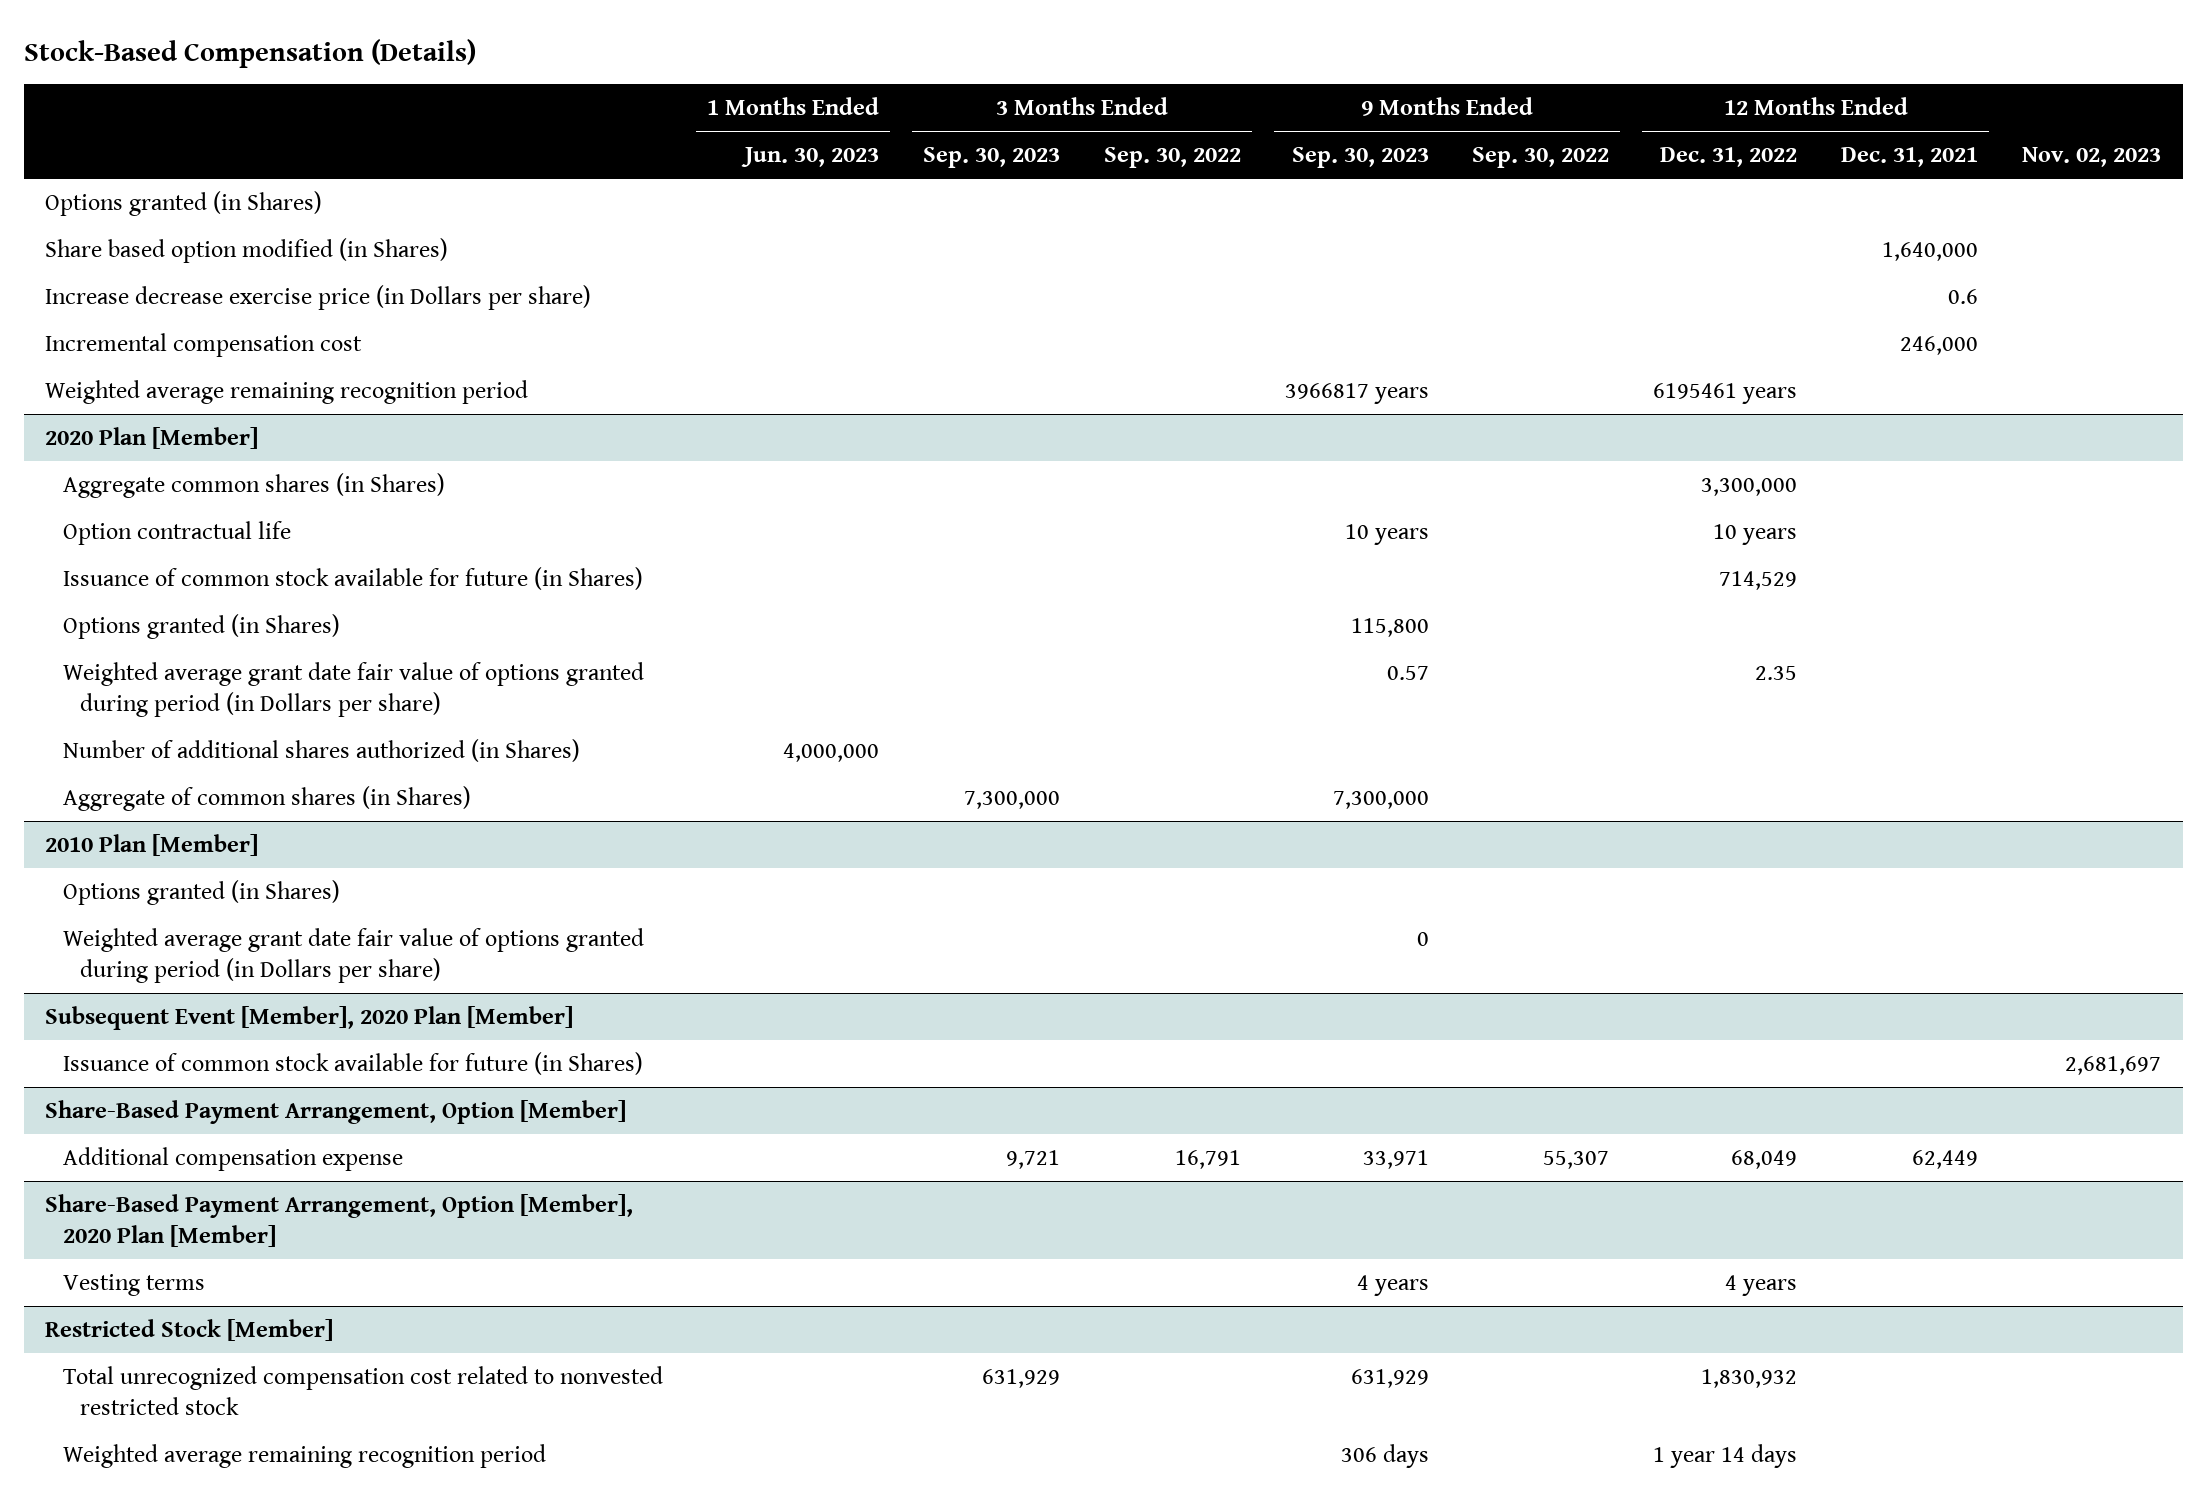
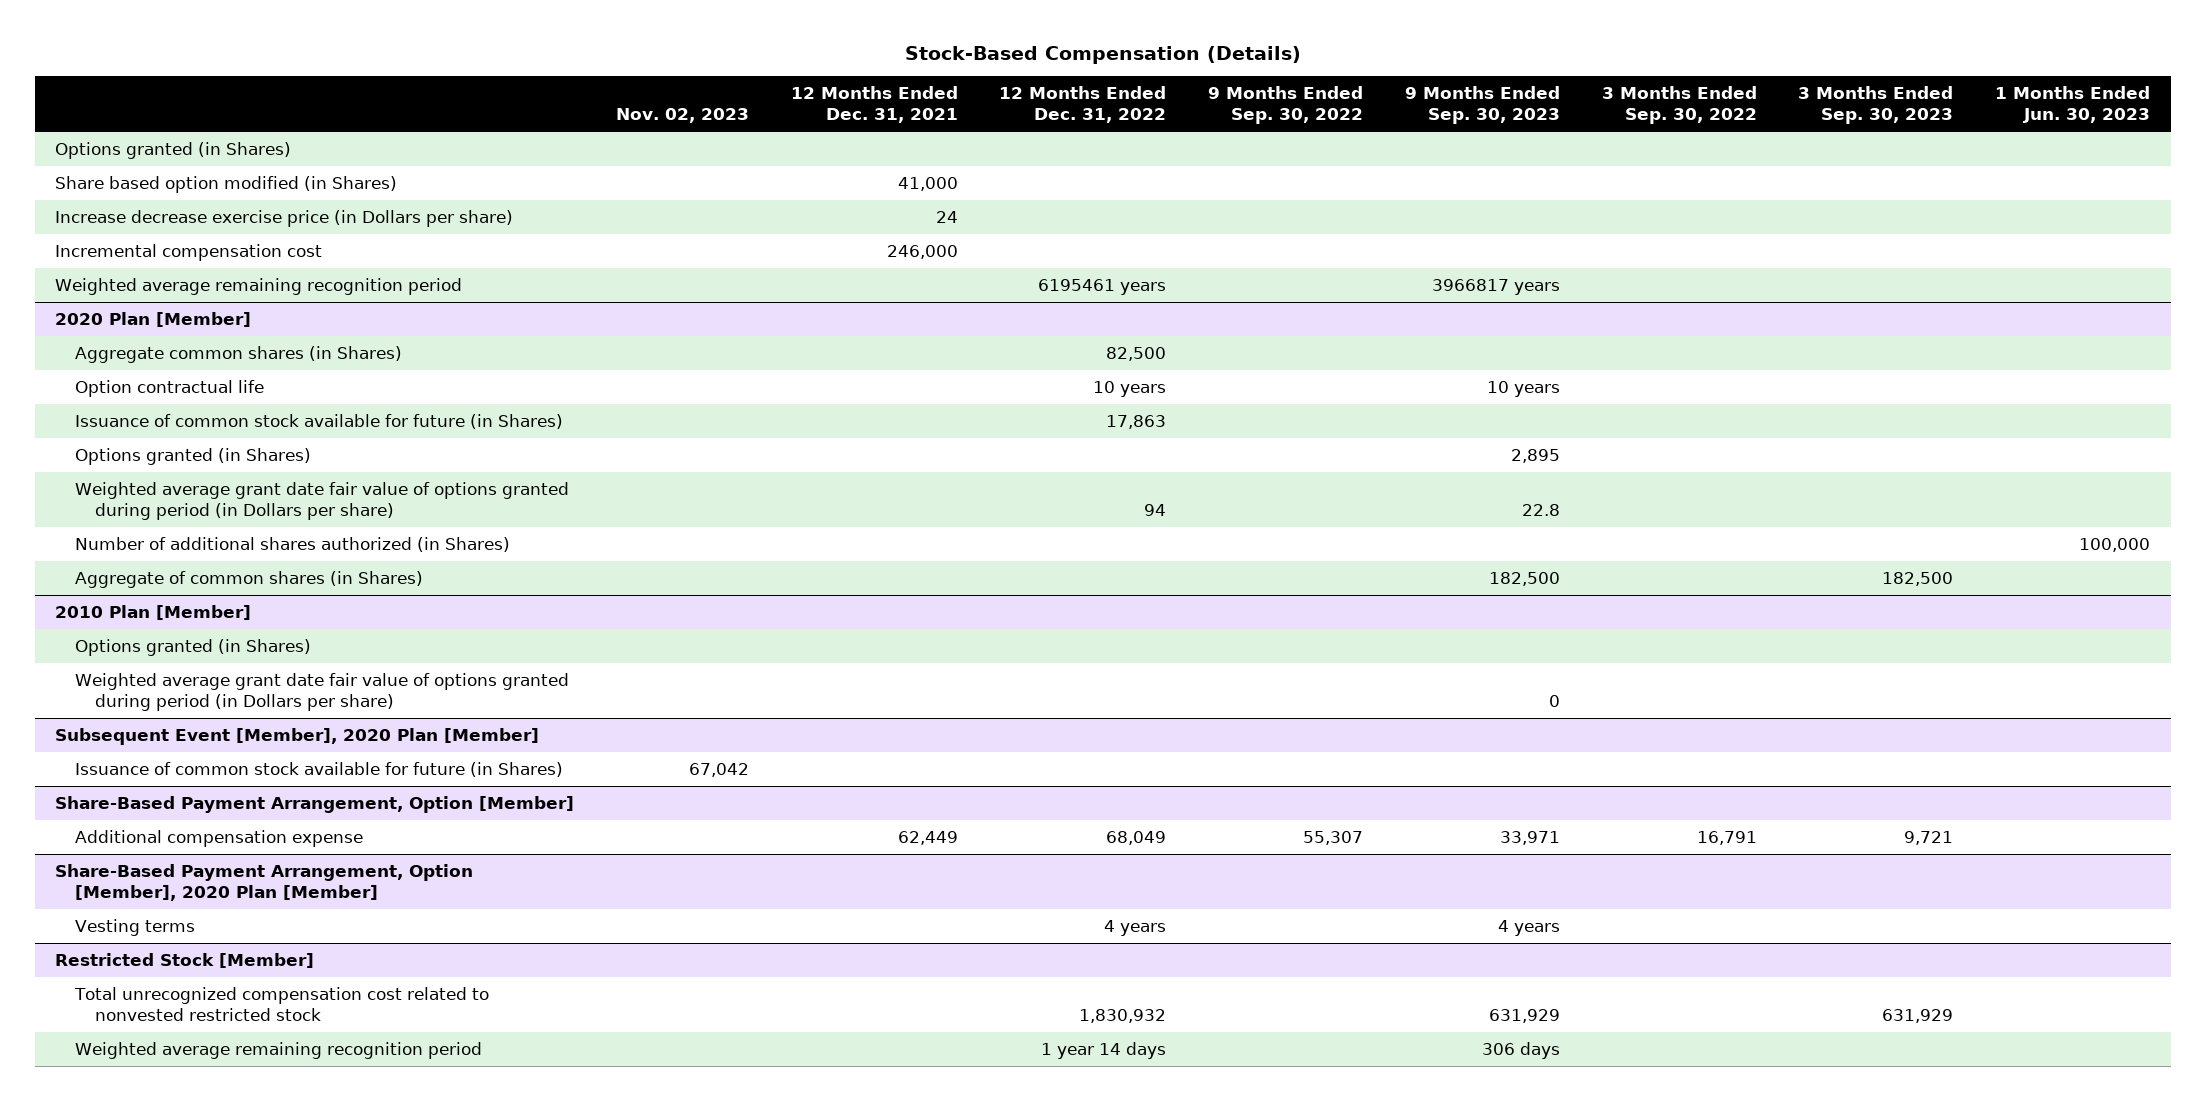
[1882,241,1979,261] 1,640,000 -> [897,176,958,191] 41,000
[1948,288,1979,304] 0.6 -> [935,210,958,223] 24
[1701,477,1798,496] 3,300,000 -> [1106,346,1167,361] 82,500
[1719,570,1798,590] 714,529 -> [1106,414,1167,429] 17,863
[1350,617,1429,637] 115,800 -> [1510,448,1560,463] 2,895
[1386,665,1429,680] 0.57 -> [1521,503,1560,516] 22.8
[1755,665,1798,680] 2.35 -> [1144,503,1167,516] 94
[782,742,879,762] 4,000,000 -> [2079,537,2151,552] 100,000
[963,790,1060,809] 7,300,000 -> [1882,571,1954,586] 182,500
[1332,790,1429,809] 7,300,000 -> [1488,571,1560,586] 182,500
[2065,1055,2162,1075] 2,681,697 -> [689,762,750,777] 67,042

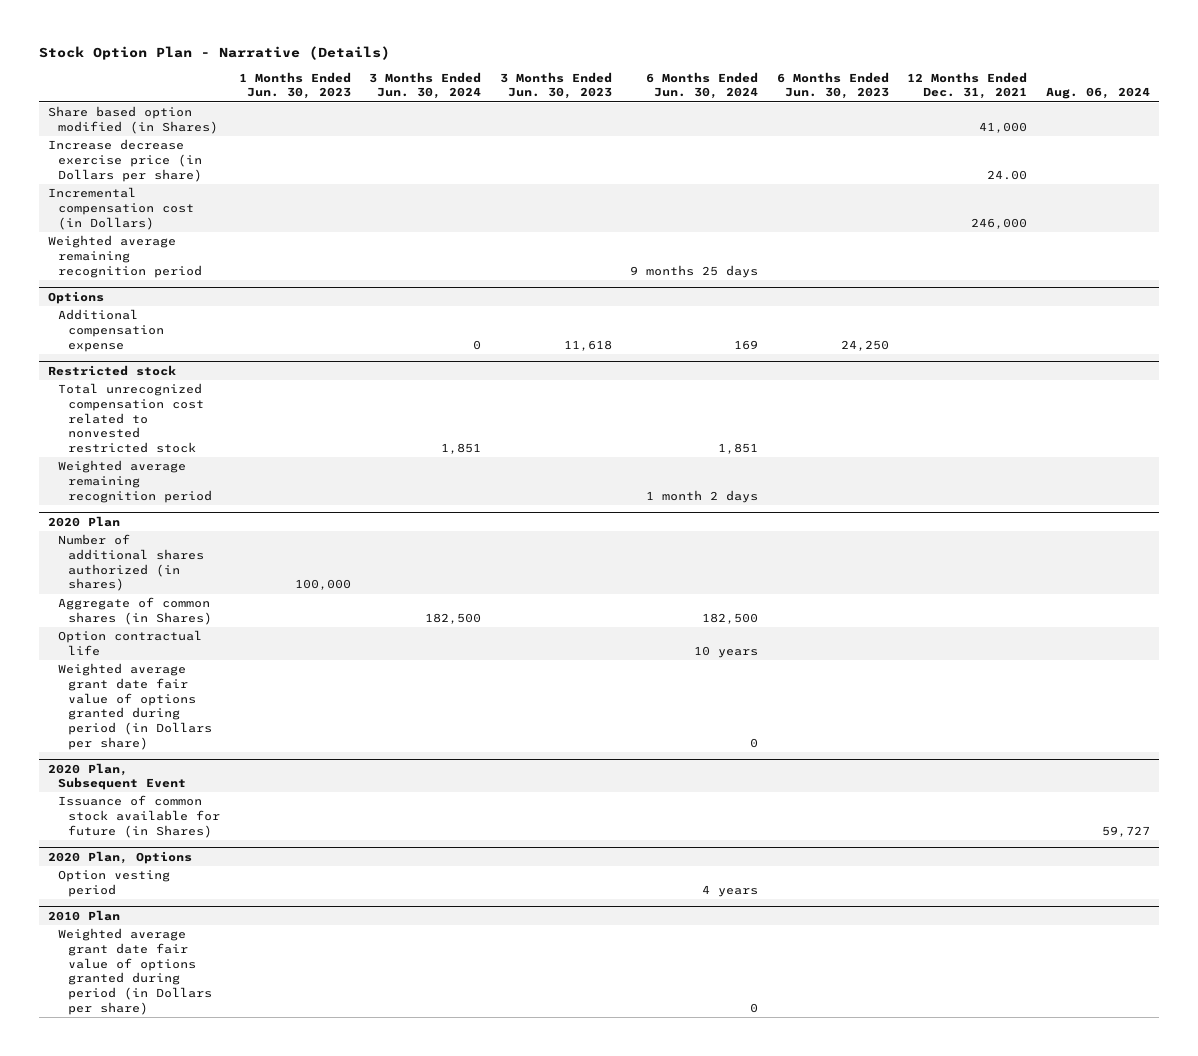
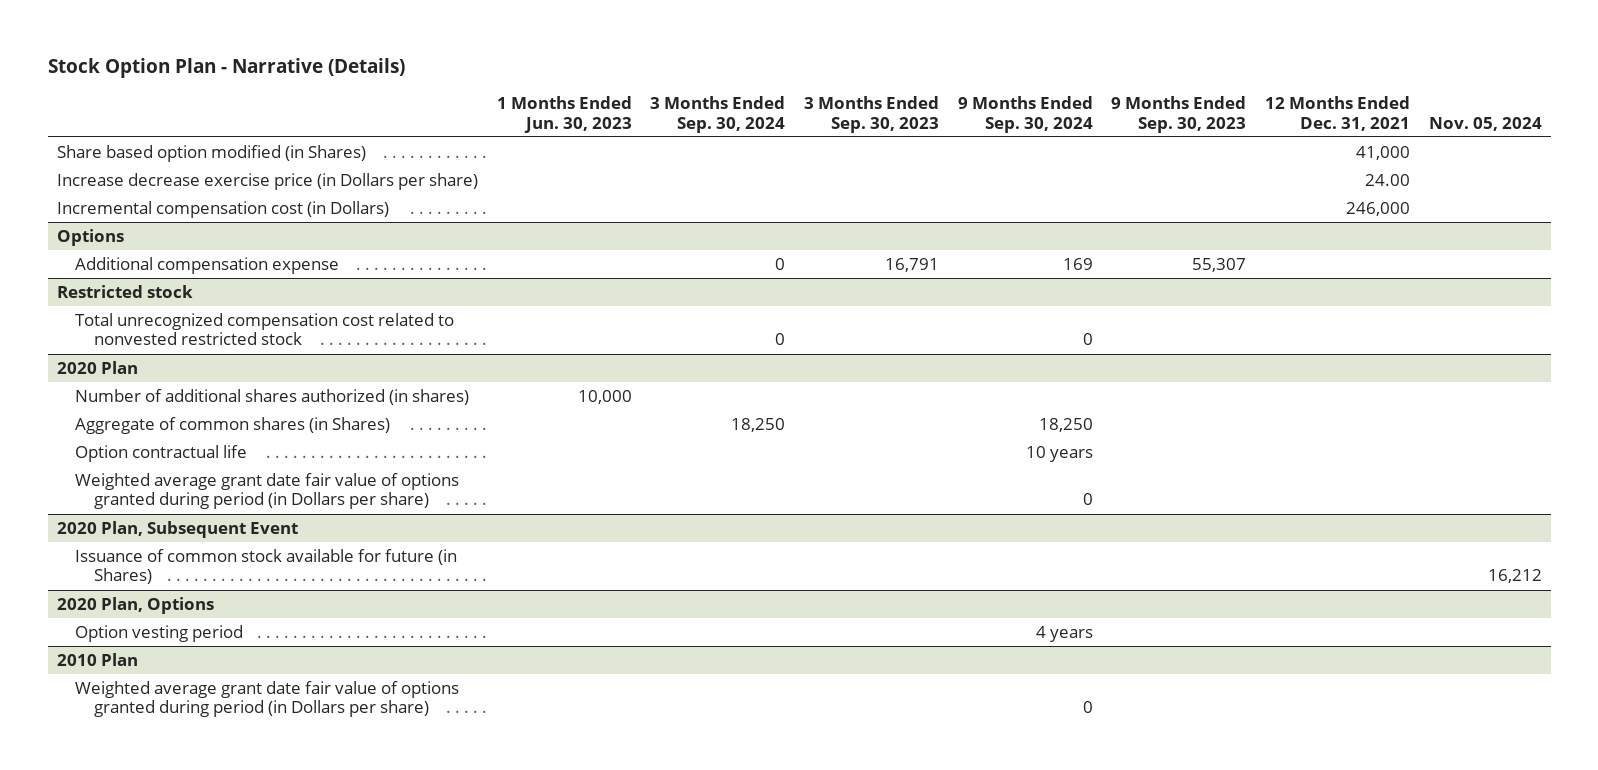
[369,71,482,100] 3 Months Ended Jun. 30, 2024 -> none
[499,71,612,100] 3 Months Ended Jun. 30, 2023 -> none
[646,71,759,100] 6 Months Ended Jun. 30, 2024 -> none
[776,71,889,100] 6 Months Ended Jun. 30, 2023 -> none
[1045,87,1150,100] Aug. 06, 2024 -> none
none -> [650,95,786,133] 3 Months Ended Sep. 30, 2024
none -> [803,95,939,133] 3 Months Ended Sep. 30, 2023
none -> [957,95,1093,133] 9 Months Ended Sep. 30, 2024
none -> [1111,95,1247,133] 9 Months Ended Sep. 30, 2023
none -> [1428,116,1542,131] Nov. 05, 2024
[48,235,203,278] Weighted average remaining recognition period -> none
[58,460,213,503] Weighted average remaining recognition period -> none
[294,579,351,591] 100,000 -> [577,389,632,404] 10,000

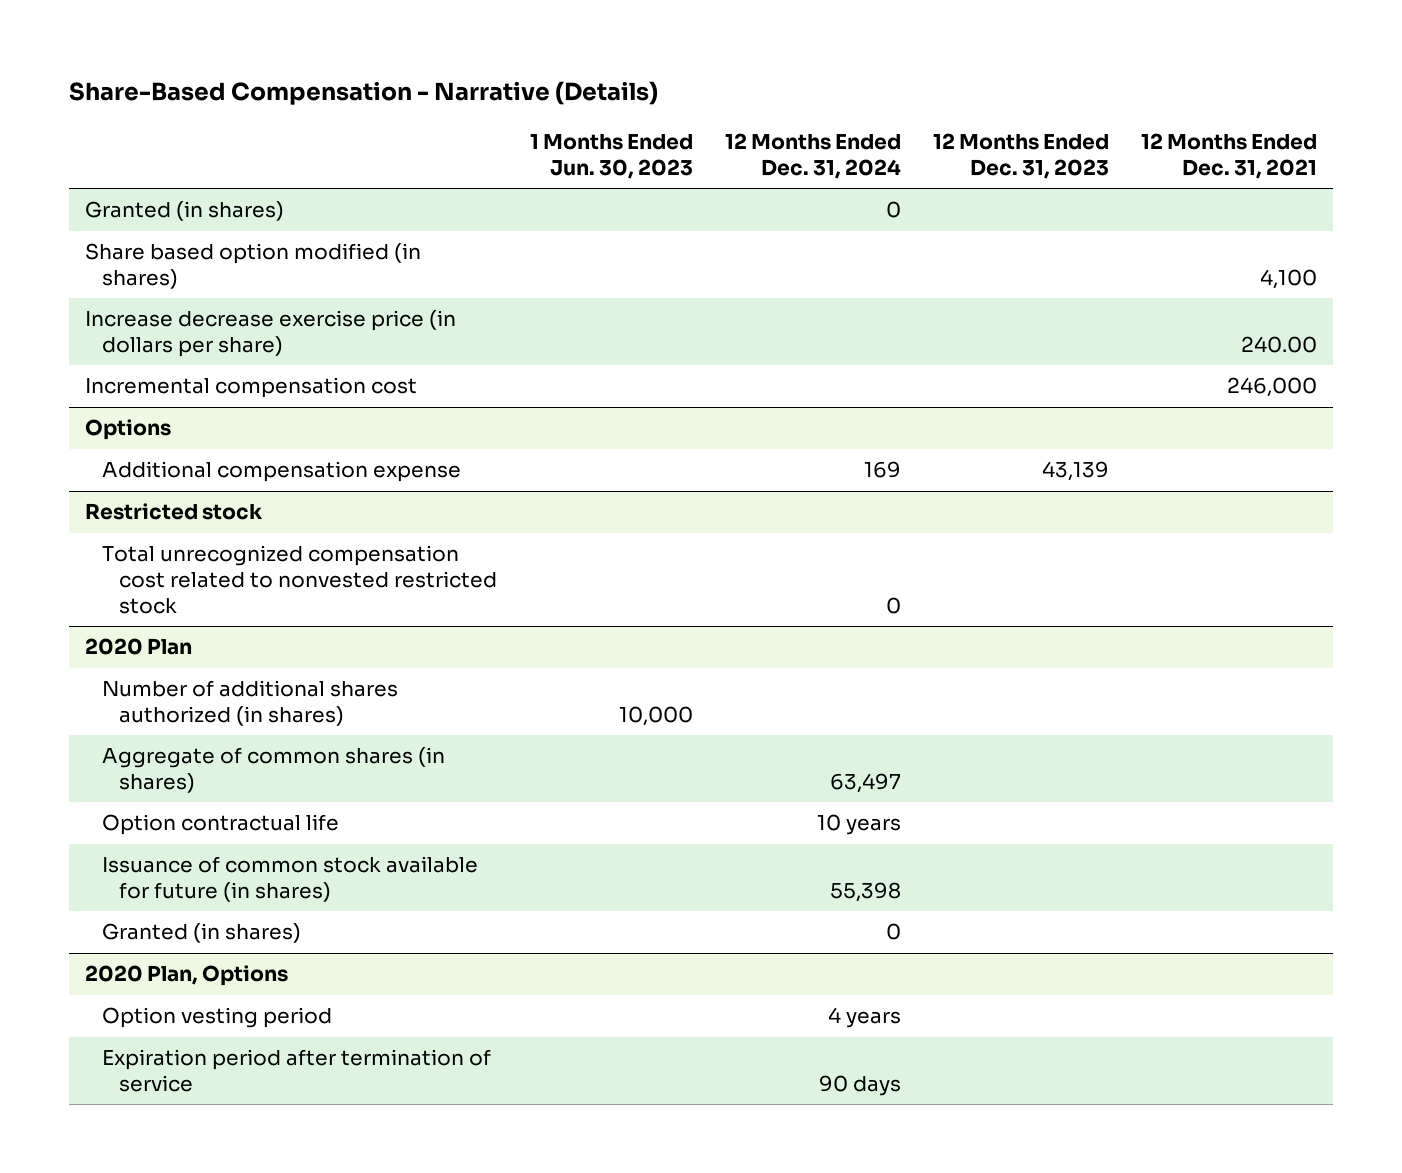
[47,57,405,78] Stock Option Plan - Narrative (Details) -> [68,81,658,106] Share-Based Compensation - Narrative (Details)
[650,95,786,133] 3 Months Ended Sep. 30, 2024 -> none
[803,95,939,133] 3 Months Ended Sep. 30, 2023 -> none
[957,95,1093,133] 9 Months Ended Sep. 30, 2024 -> none
[1111,95,1247,133] 9 Months Ended Sep. 30, 2023 -> none
[1428,116,1542,131] Nov. 05, 2024 -> none
none -> [724,132,901,179] 12 Months Ended Dec. 31, 2024
none -> [932,132,1109,179] 12 Months Ended Dec. 31, 2023
none -> [84,201,284,222] Granted (in shares)
[56,144,366,162] Share based option modified (in Shares) -> [84,243,421,290] Share based option modified (in shares)
[1355,145,1410,160] 41,000 -> [1260,269,1318,290] 4,100
[56,172,478,190] Increase decrease exercise price (in Dollars per share) -> [84,310,456,358] Increase decrease exercise price (in dollars per share)
[1364,173,1410,186] 24.00 -> [1241,336,1318,354] 240.00
[56,200,389,218] Incremental compensation cost (in Dollars) -> [84,377,417,399] Incremental compensation cost
[75,416,391,434] Aggregate of common shares (in Shares) -> [102,747,446,794] Aggregate of common shares (in shares)
[75,472,460,510] Weighted average grant date fair value of options granted during period (in Dollars per share) -> none
[56,520,298,538] 2020 Plan, Subsequent Event -> none
[75,548,458,585] Issuance of common stock available for future (in Shares) -> none
none -> [102,856,479,903] Issuance of common stock available for future (in shares)
none -> [102,923,302,944] Granted (in shares)
[56,652,138,666] 2010 Plan -> none
[75,680,460,718] Weighted average grant date fair value of options granted during period (in Dollars per share) -> none
none -> [102,1049,492,1093] Expiration period after termination of service

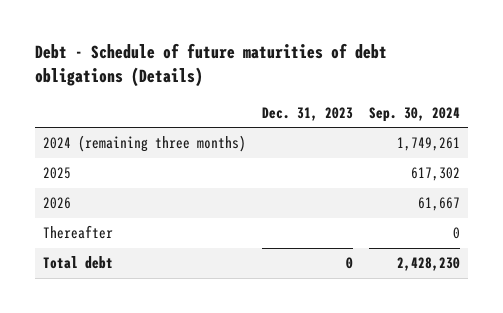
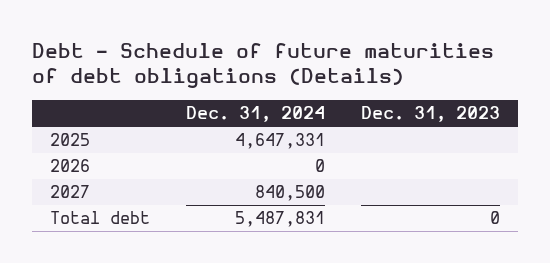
[369,106,461,122] Sep. 30, 2024 -> none
none -> [186,106,326,123] Dec. 31, 2024
[42,135,246,153] 2024 (remaining three months) -> none
[42,225,113,240] Thereafter -> [50,185,91,199] 2027

